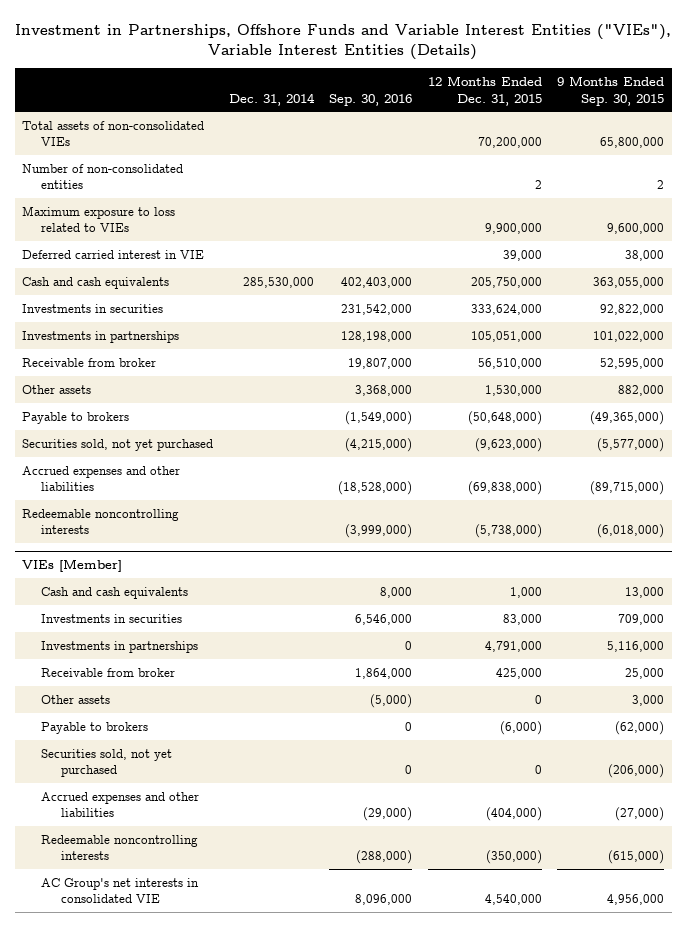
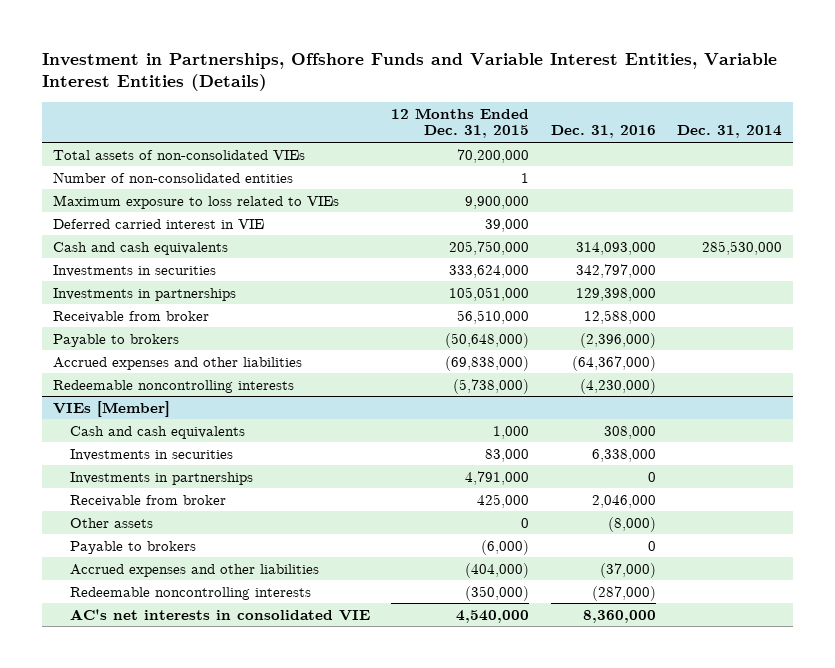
[15,23,672,61] Investment in Partnerships, Offshore Funds and Variable Interest Entities ("VIEs"), Variable Interest Entities (Details) -> [42,52,778,92] Investment in Partnerships, Offshore Funds and Variable Interest Entities, Variable Interest Entities (Details)
[329,93,413,106] Sep. 30, 2016 -> none
[557,76,665,106] 9 Months Ended Sep. 30, 2015 -> none
none -> [550,125,656,139] Dec. 31, 2016
[534,180,542,190] 2 -> [521,172,530,183] 1
[22,384,92,394] Other assets -> none
[22,438,214,451] Securities sold, not yet purchased -> none
[41,748,173,778] Securities sold, not yet purchased -> none
[41,877,200,904] AC Group's net interests in consolidated VIE -> [70,608,371,621] AC's net interests in consolidated VIE

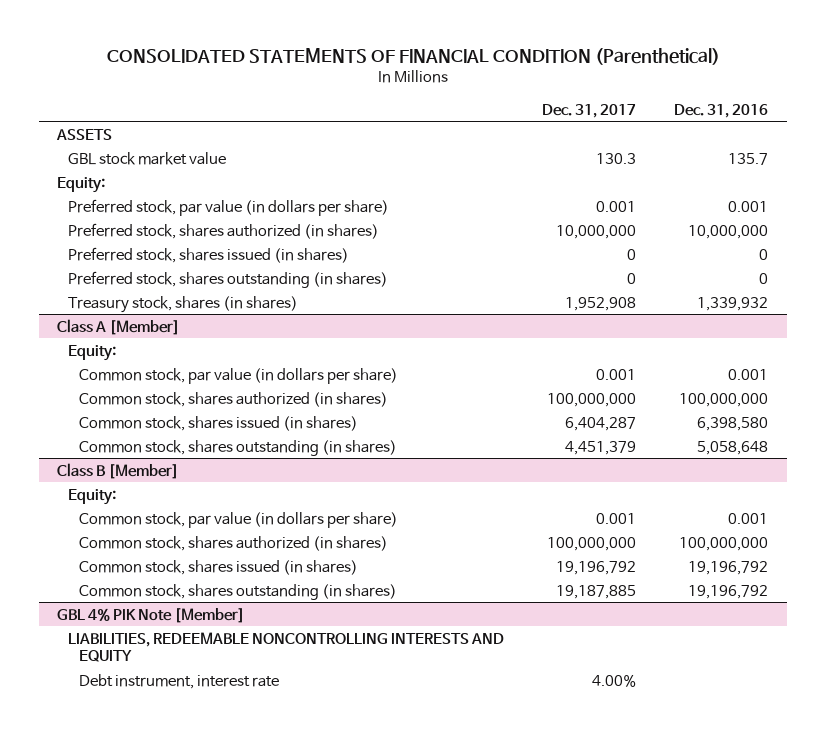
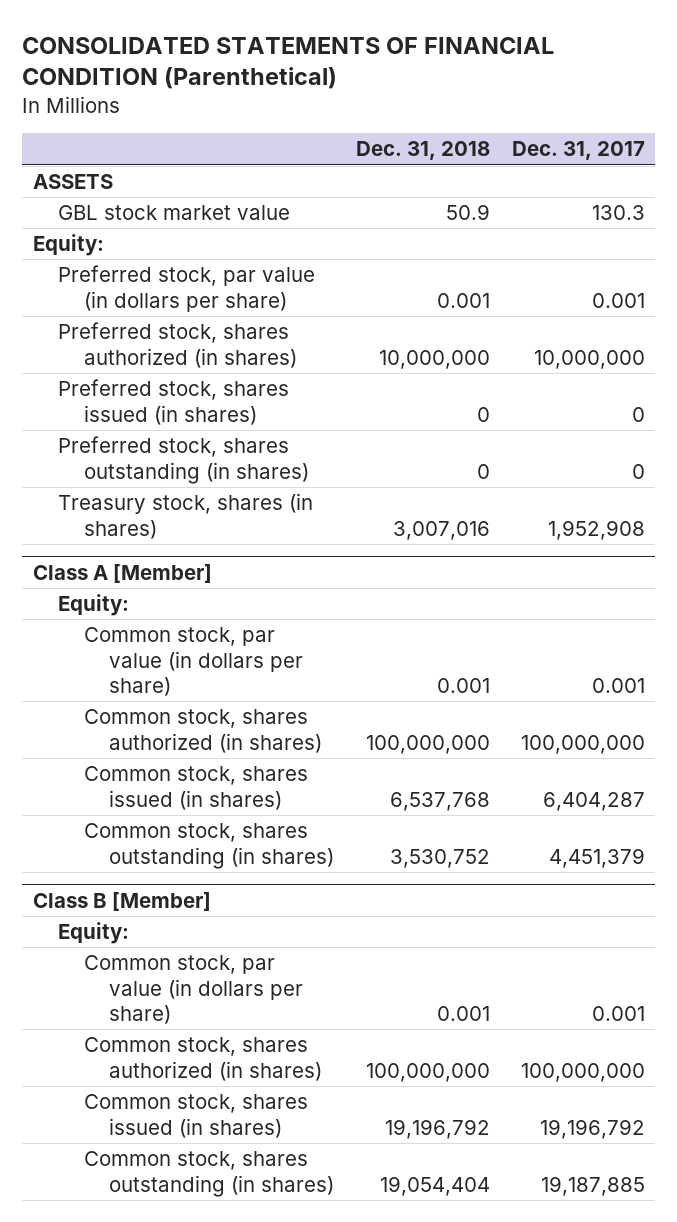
[673,103,768,118] Dec. 31, 2016 -> none
none -> [356,141,491,161] Dec. 31, 2018
[57,607,246,623] GBL 4% PIK Note [Member] -> none
[68,631,505,662] LIABILITIES, REDEEMABLE NONCONTROLLING INTERESTS AND EQUITY -> none
[79,673,280,689] Debt instrument, interest rate -> none

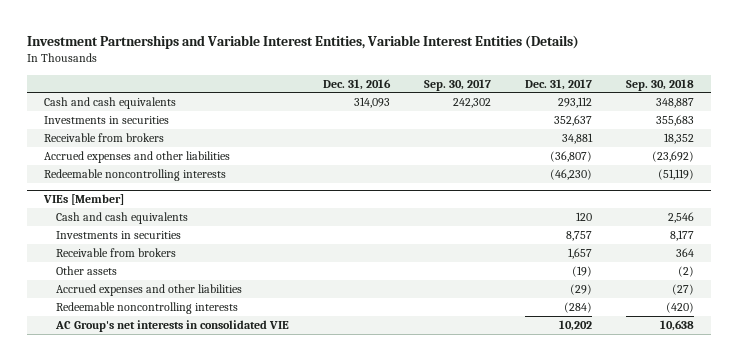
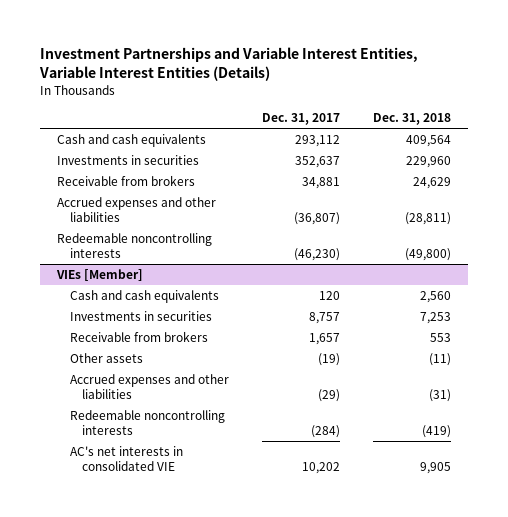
[322,78,391,90] Dec. 31, 2016 -> none
[423,78,491,91] Sep. 30, 2017 -> none
[625,78,694,91] Sep. 30, 2018 -> none
none -> [373,113,452,126] Dec. 31, 2018
[54,320,289,333] AC Group's net interests in consolidated VIE -> [69,445,183,471] AC's net interests in consolidated VIE

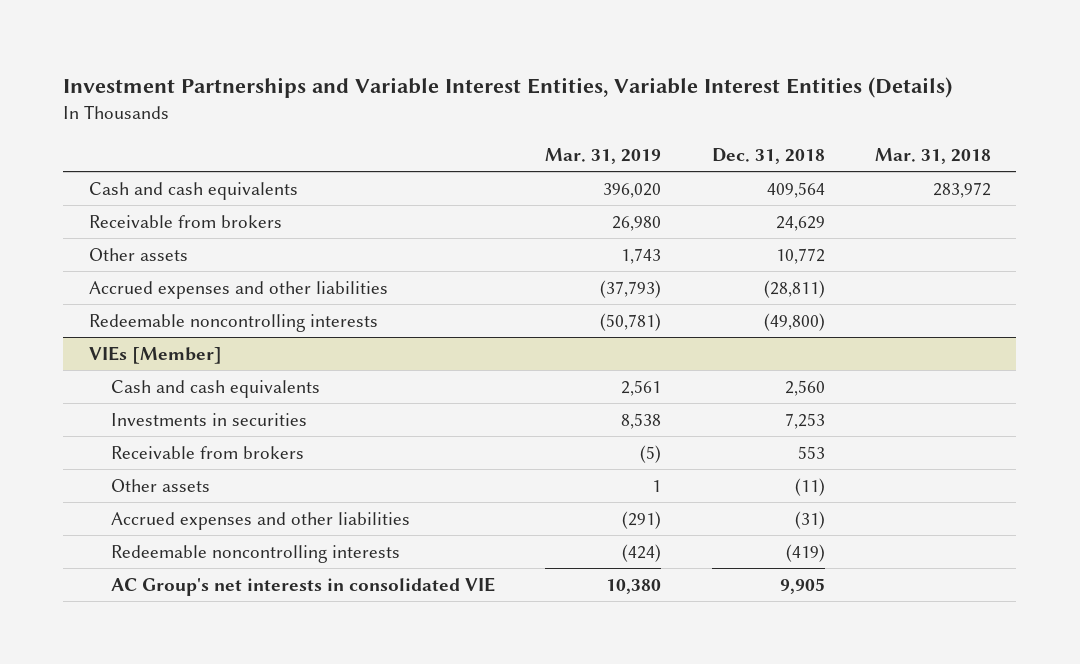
[261,113,340,126] Dec. 31, 2017 -> none
none -> [545,148,662,165] Mar. 31, 2019
none -> [874,148,991,165] Mar. 31, 2018
[57,154,200,165] Investments in securities -> none
none -> [88,247,188,261] Other assets
[69,445,183,471] AC's net interests in consolidated VIE -> [110,576,495,596] AC Group's net interests in consolidated VIE

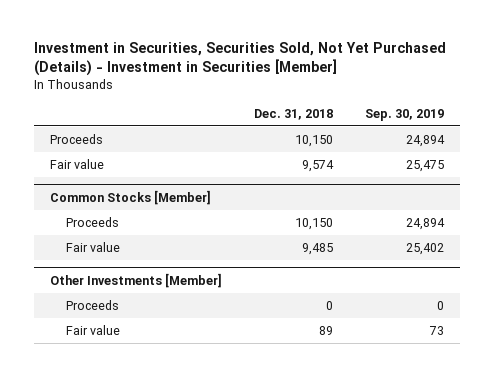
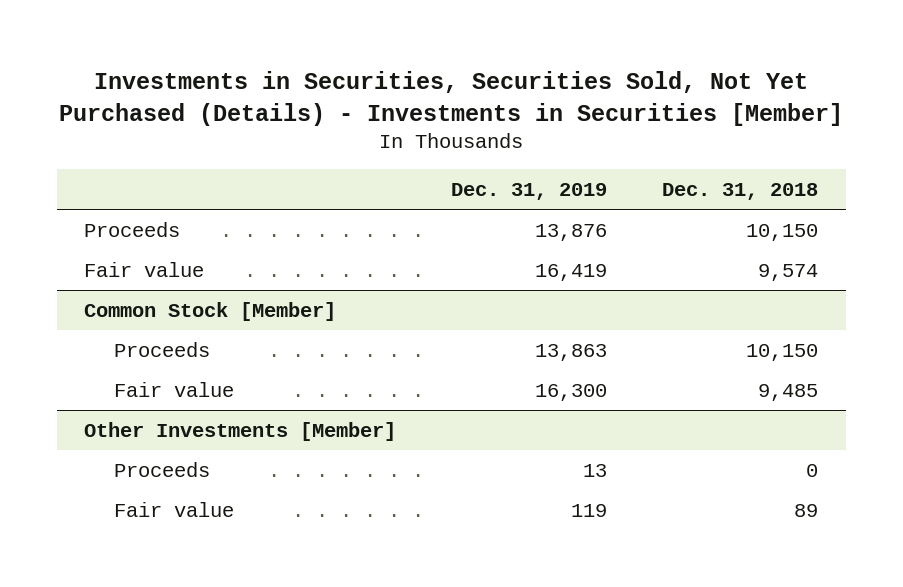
[34,42,447,77] Investment in Securities, Securities Sold, Not Yet Purchased (Details) - Investment in Securities [Member] -> [59,70,844,126] Investments in Securities, Securities Sold, Not Yet Purchased (Details) - Investments in Securities [Member]
[364,108,444,121] Sep. 30, 2019 -> none
none -> [451,182,608,200] Dec. 31, 2019
[50,189,212,205] Common Stocks [Member] -> [84,301,337,321] Common Stock [Member]

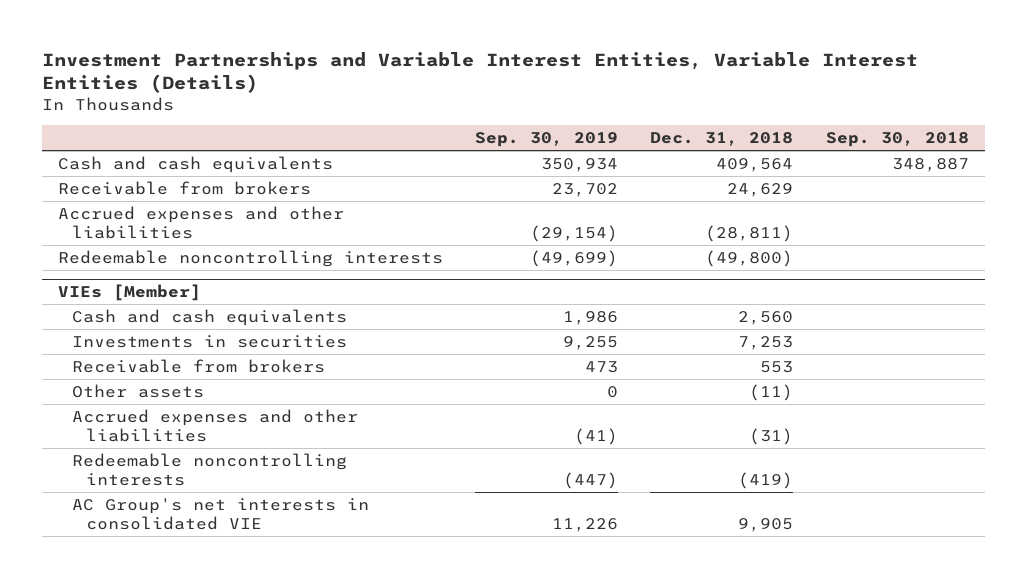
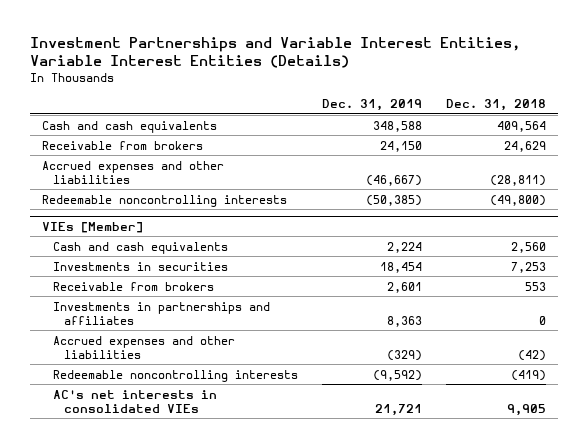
[475,132,619,148] Sep. 30, 2019 -> none
[825,132,969,148] Sep. 30, 2018 -> none
none -> [322,99,423,112] Dec. 31, 2019
[71,383,204,398] Other assets -> none
none -> [53,301,271,325] Investments in partnerships and affiliates
[749,427,794,445] (31) -> [517,349,546,361] (42)
[71,497,369,530] AC Group's net interests in consolidated VIE -> [53,389,218,413] AC's net interests in consolidated VIEs

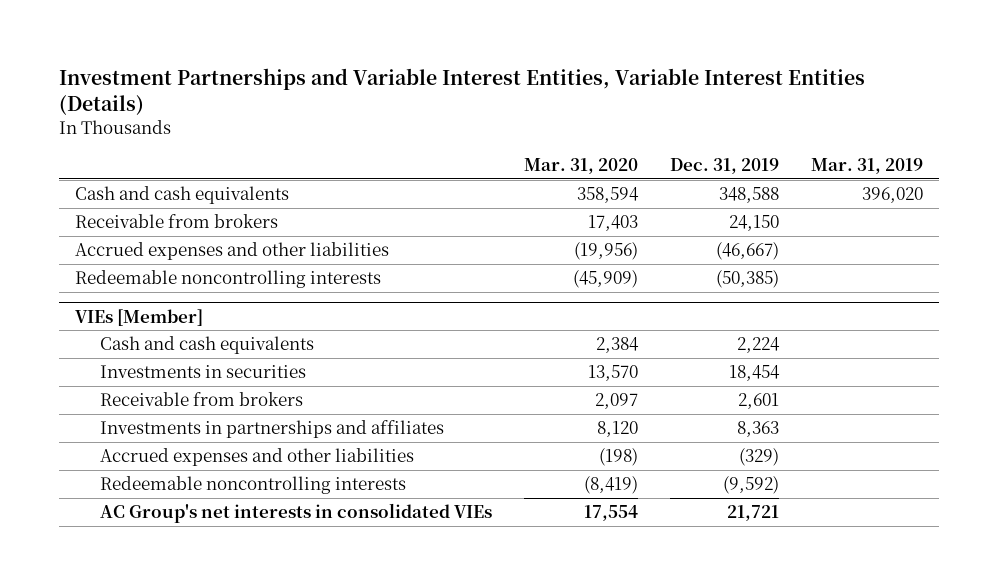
[445,99,546,112] Dec. 31, 2018 -> none
none -> [523,158,638,175] Mar. 31, 2020
none -> [810,158,923,175] Mar. 31, 2019
[53,389,218,413] AC's net interests in consolidated VIEs -> [99,503,492,524] AC Group's net interests in consolidated VIEs

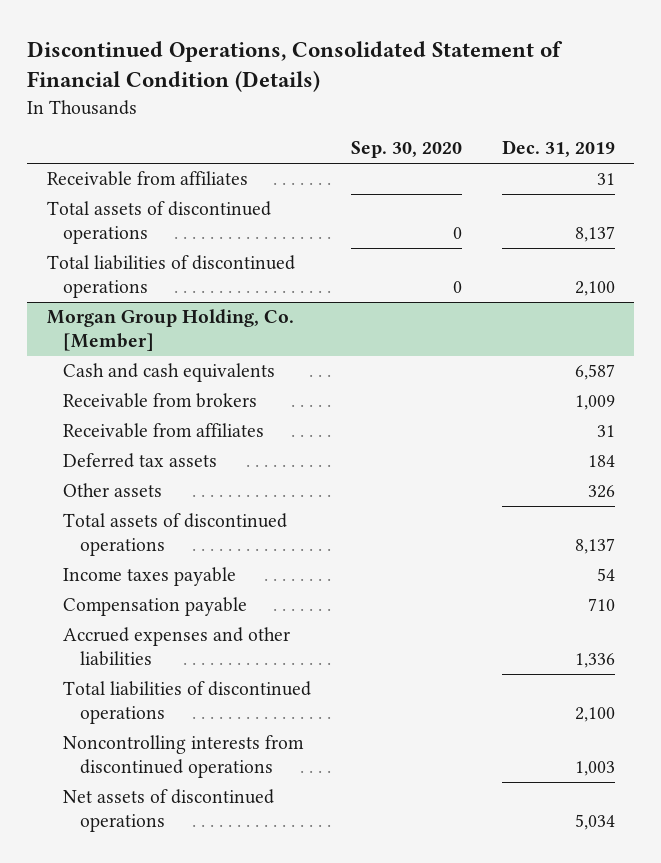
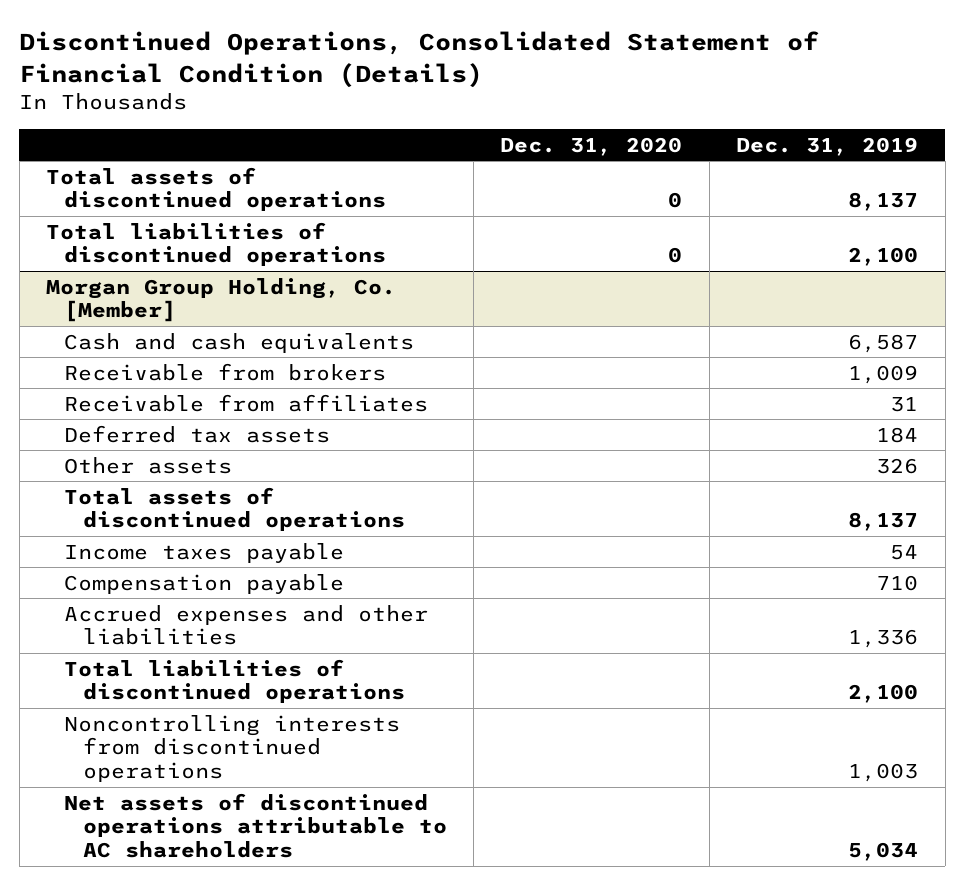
[350,141,462,159] Sep. 30, 2020 -> none
none -> [500,136,683,156] Dec. 31, 2020
[46,171,248,187] Receivable from affiliates -> none
[63,789,275,832] Net assets of discontinued operations -> [64,792,447,859] Net assets of discontinued operations attributable to AC shareholders

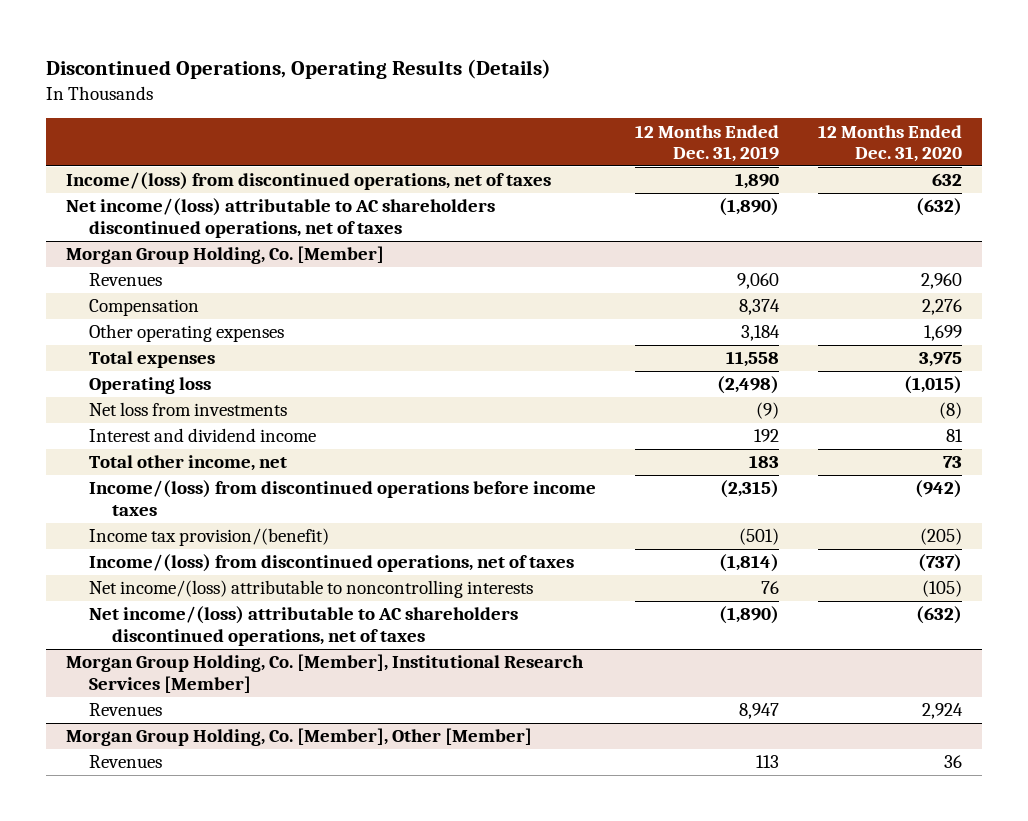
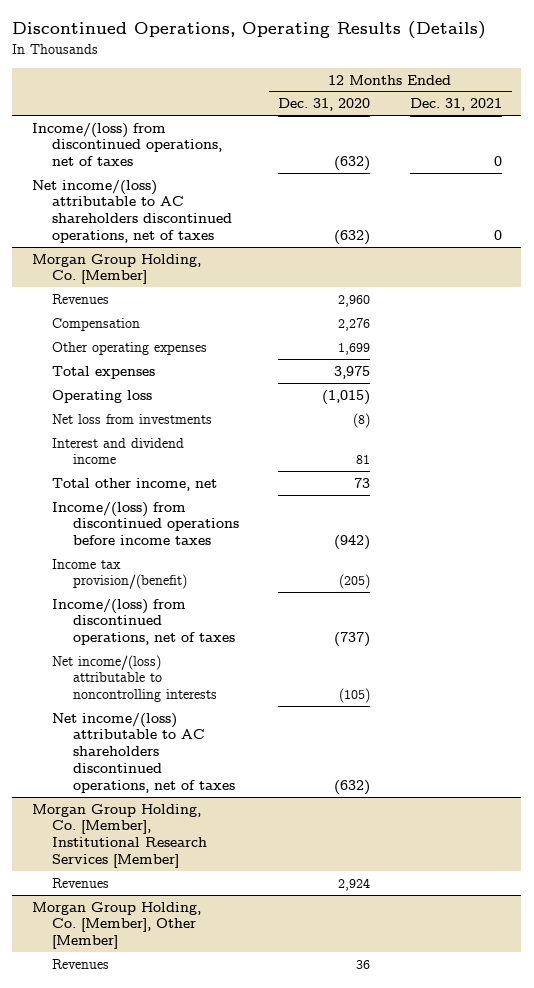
[634,124,779,162] 12 Months Ended Dec. 31, 2019 -> none
none -> [409,98,502,112] Dec. 31, 2021
[931,173,962,187] 632 -> [334,156,371,172] (632)

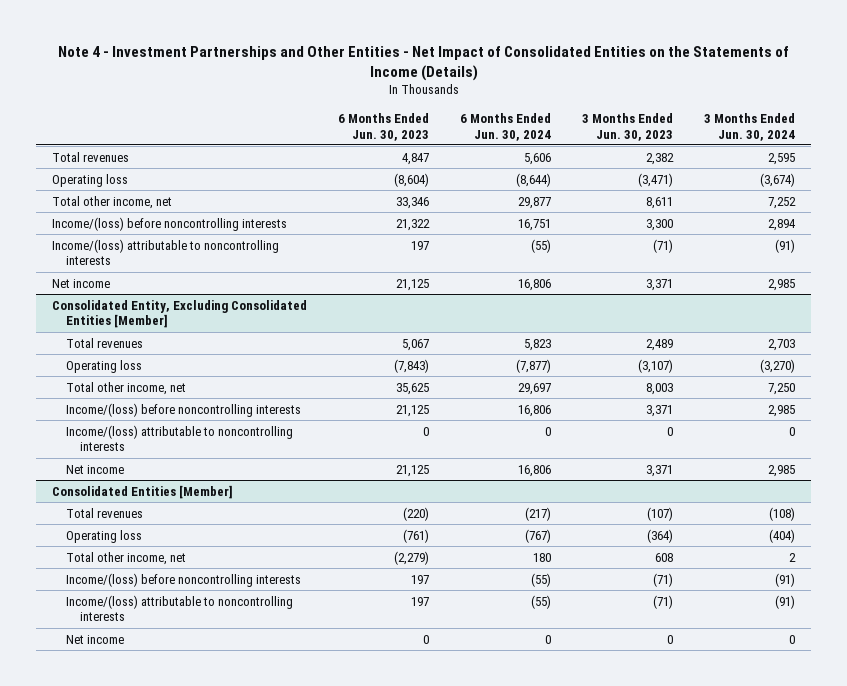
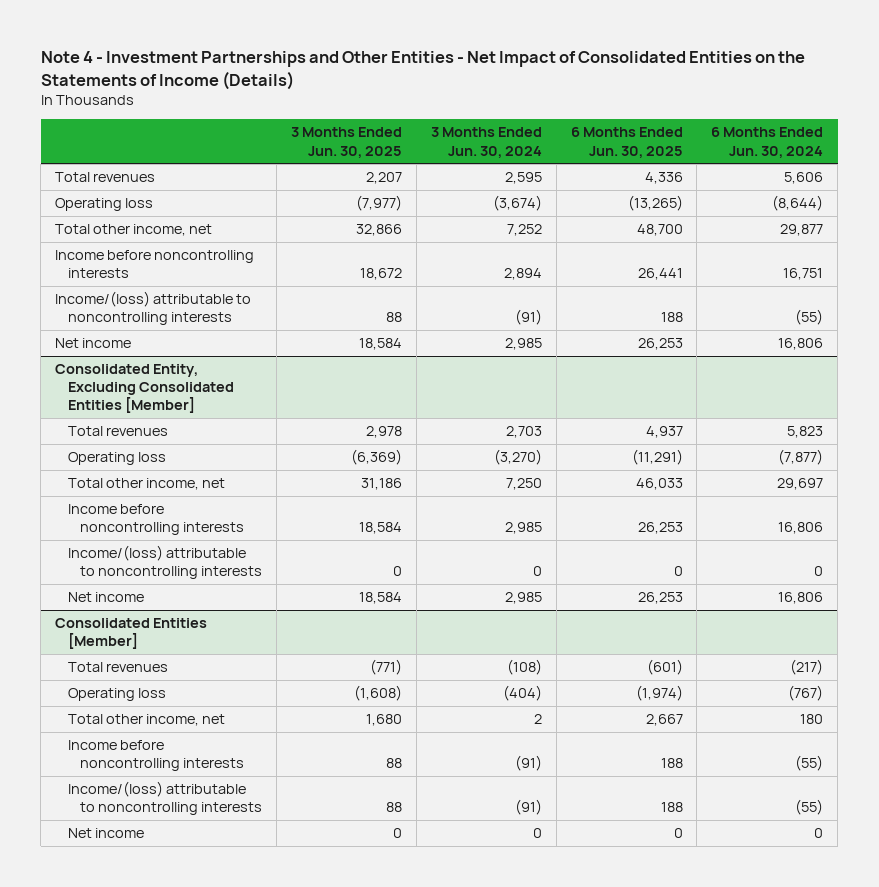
[338,112,430,141] 6 Months Ended Jun. 30, 2023 -> none
[582,112,674,141] 3 Months Ended Jun. 30, 2023 -> none
none -> [291,127,403,158] 3 Months Ended Jun. 30, 2025
none -> [570,127,683,158] 6 Months Ended Jun. 30, 2025
[51,216,287,231] Income/(loss) before noncontrolling interests -> [55,250,255,279] Income before noncontrolling interests
[66,402,302,417] Income/(loss) before noncontrolling interests -> [67,504,245,536] Income before noncontrolling interests
[66,572,302,587] Income/(loss) before noncontrolling interests -> [67,740,245,772] Income before noncontrolling interests

